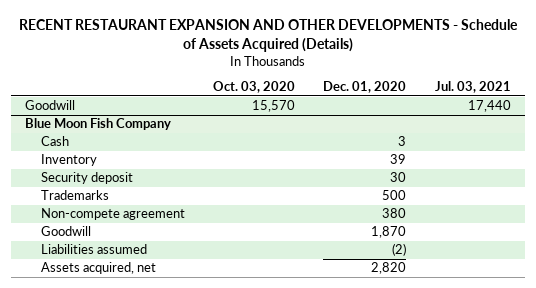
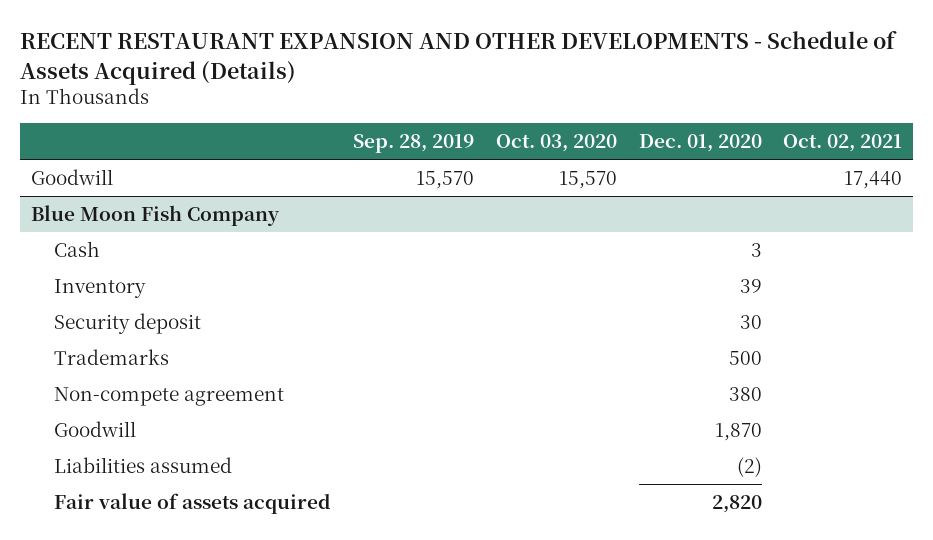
[434,81,511,94] Jul. 03, 2021 -> none
none -> [353,134,475,154] Sep. 28, 2019
none -> [783,134,903,153] Oct. 02, 2021
[40,262,156,275] Assets acquired, net -> [54,493,332,515] Fair value of assets acquired

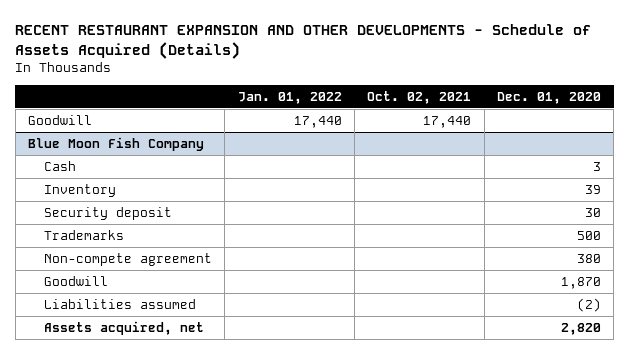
[353,134,475,154] Sep. 28, 2019 -> none
[495,134,617,153] Oct. 03, 2020 -> none
none -> [237,91,342,104] Jan. 01, 2022
[54,493,332,515] Fair value of assets acquired -> [44,320,205,335] Assets acquired, net

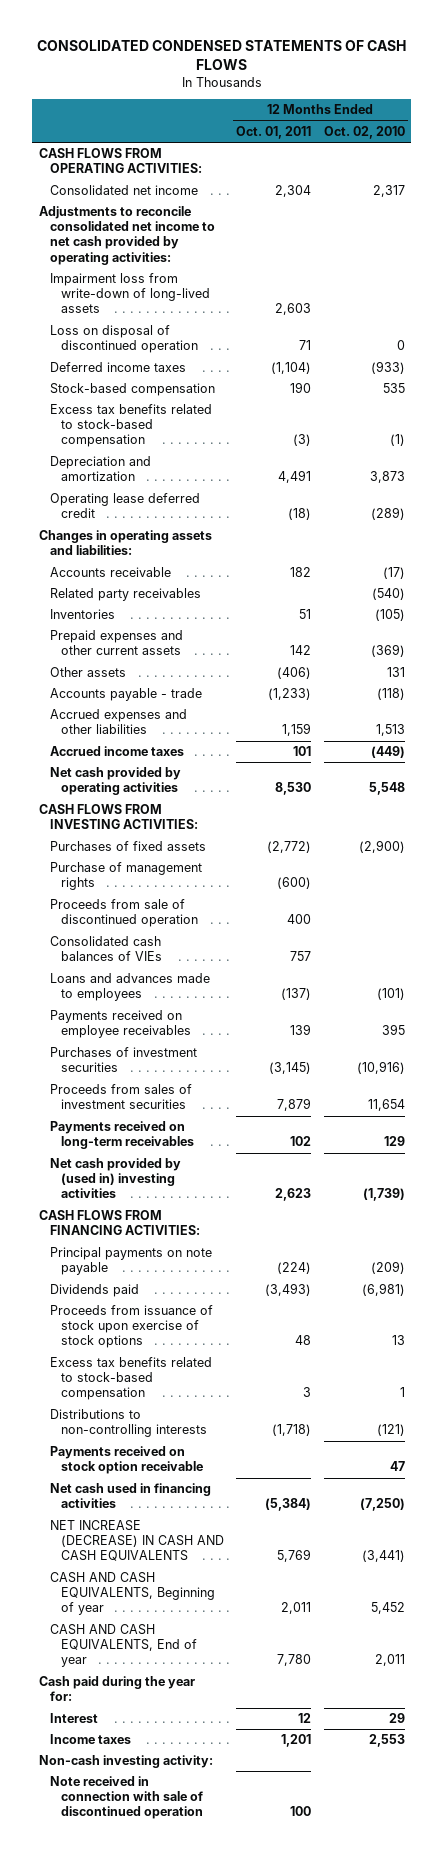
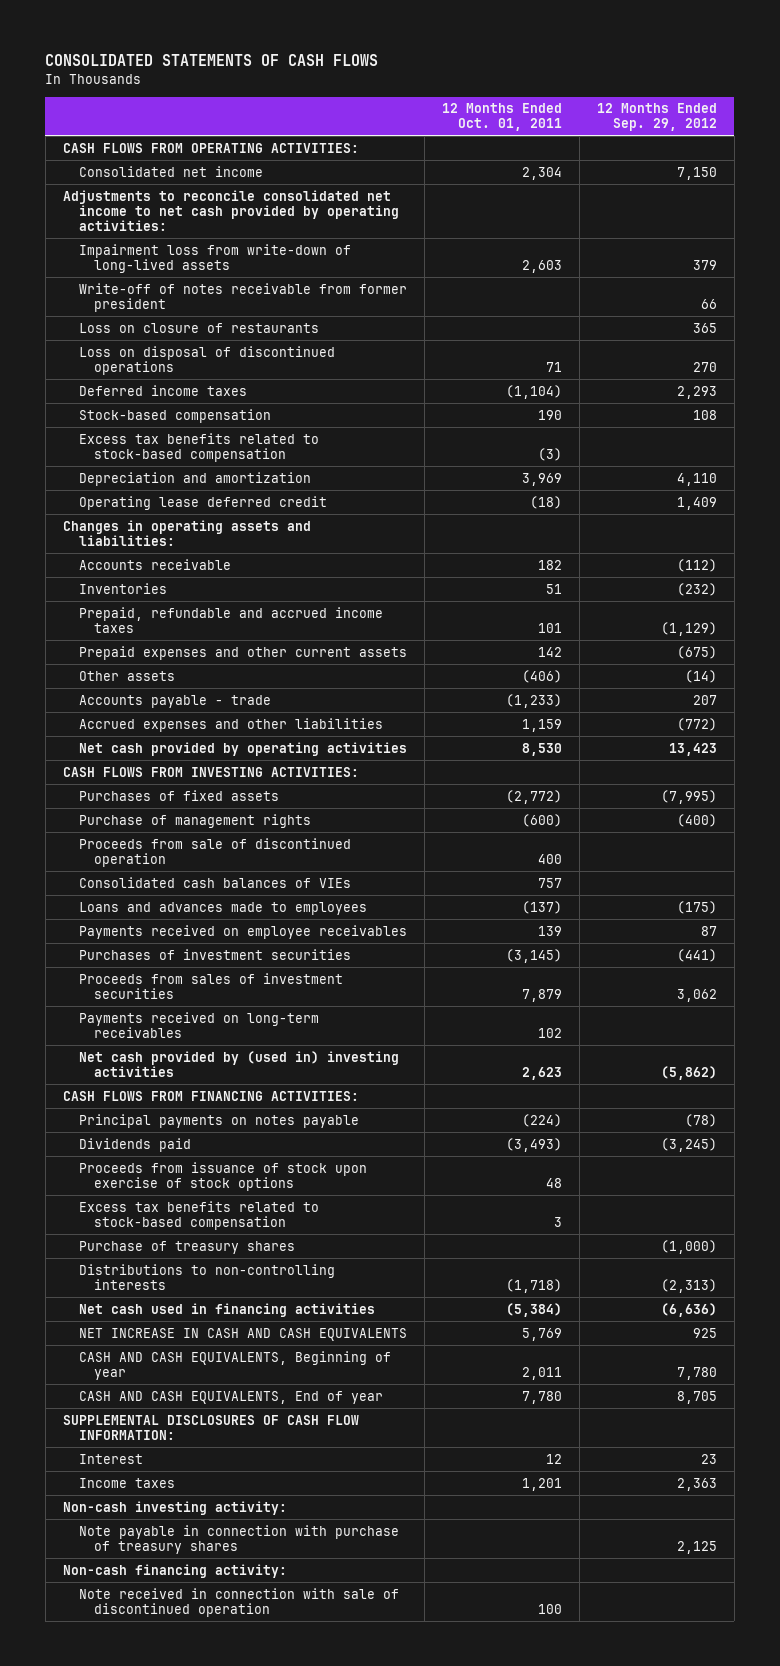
[36,40,406,71] CONSOLIDATED CONDENSED STATEMENTS OF CASH FLOWS -> [45,53,379,66] CONSOLIDATED STATEMENTS OF CASH FLOWS
[323,125,405,139] Oct. 02, 2010 -> none
none -> [596,103,717,132] 12 Months Ended Sep. 29, 2012
none -> [78,282,407,312] Write-off of notes receivable from former president
none -> [78,322,319,333] Loss on closure of restaurants
[49,325,198,354] Loss on disposal of discontinued operation -> [78,345,335,375] Loss on disposal of discontinued operations
[278,470,312,484] 4,491 -> [521,472,562,486] 3,969
[49,588,201,602] Related party receivables -> none
none -> [78,606,383,633] Prepaid, refundable and accrued income taxes
[49,746,184,757] Accrued income taxes -> none
[49,1247,212,1276] Principal payments on note payable -> [78,1113,359,1128] Principal payments on notes payable
none -> [78,1240,295,1254] Purchase of treasury shares
[49,1446,203,1475] Payments received on stock option receivable -> none
[49,1520,224,1562] NET INCREASE (DECREASE) IN CASH AND CASH EQUIVALENTS -> [78,1327,407,1341] NET INCREASE IN CASH AND CASH EQUIVALENTS
[38,1676,195,1702] Cash paid during the year for: -> none
none -> [62,1414,359,1440] SUPPLEMENTAL DISCLOSURES OF CASH FLOW INFORMATION:
none -> [78,1524,399,1554] Note payable in connection with purchase of treasury shares
none -> [62,1563,287,1578] Non-cash financing activity:

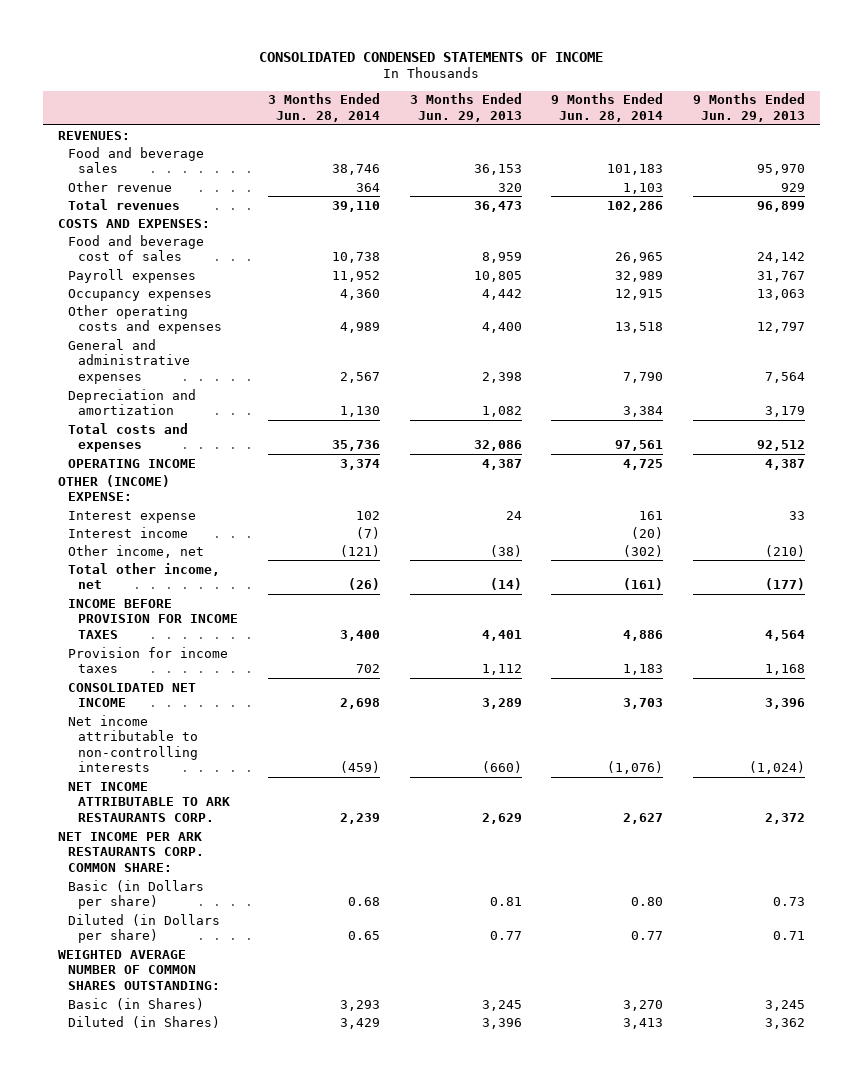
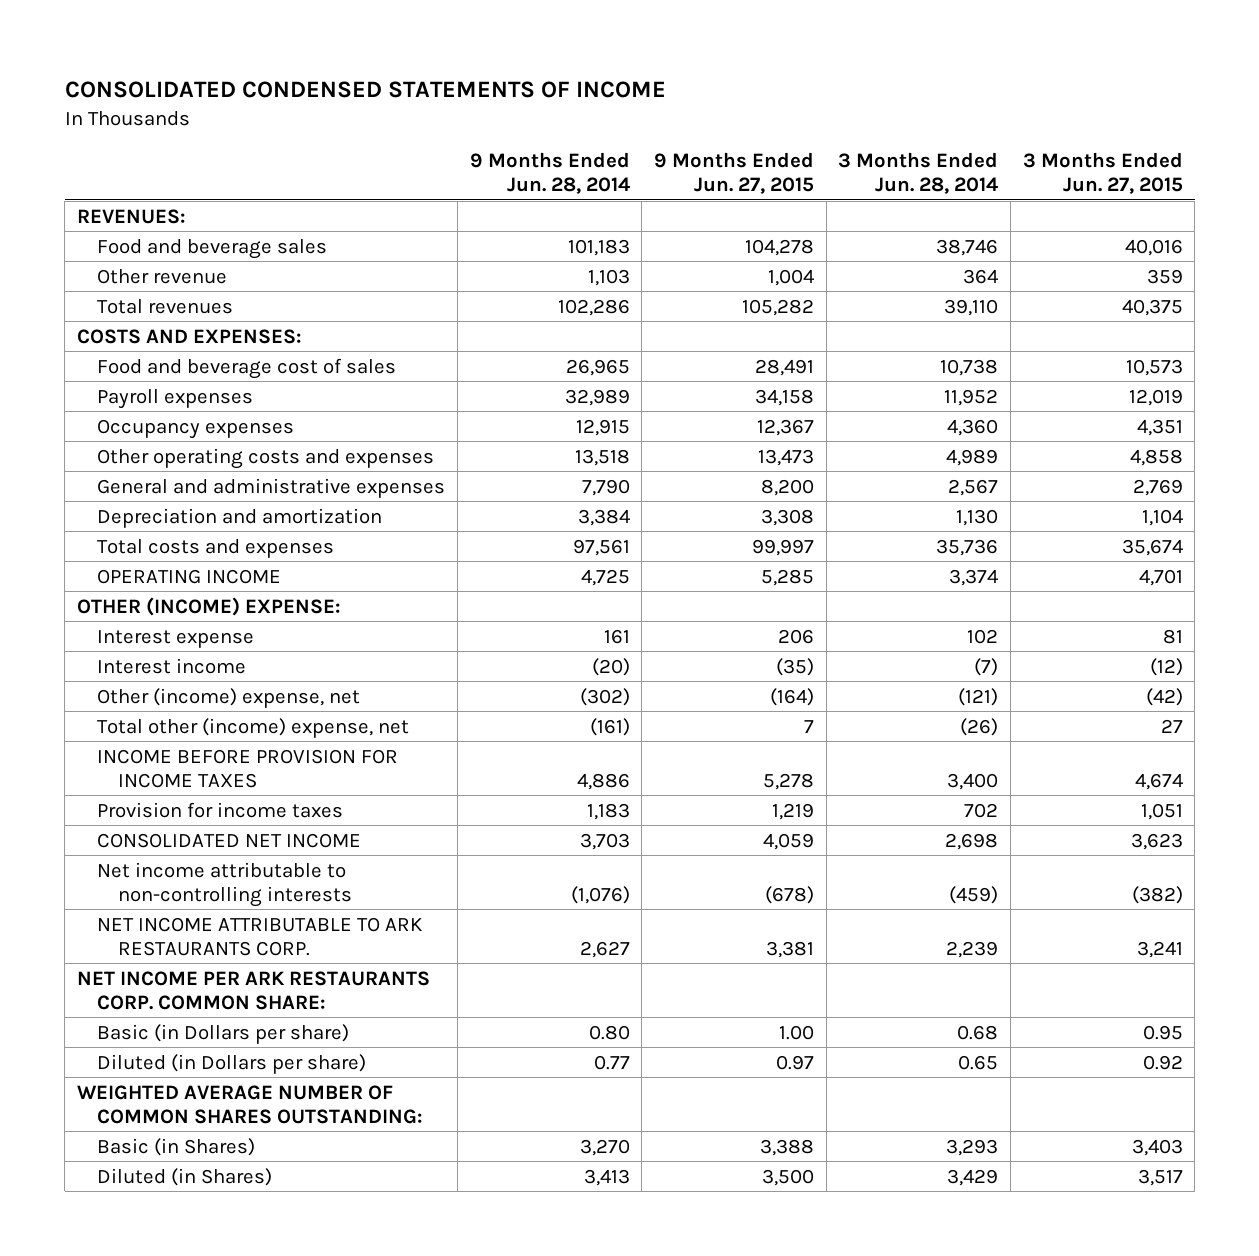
[409,93,522,122] 3 Months Ended Jun. 29, 2013 -> none
[693,93,806,122] 9 Months Ended Jun. 29, 2013 -> none
none -> [653,151,814,194] 9 Months Ended Jun. 27, 2015
none -> [1022,151,1183,194] 3 Months Ended Jun. 27, 2015
[67,544,204,558] Other income, net -> [97,687,361,708] Other (income) expense, net
[67,562,220,590] Total other income, net -> [97,717,410,738] Total other (income) expense, net

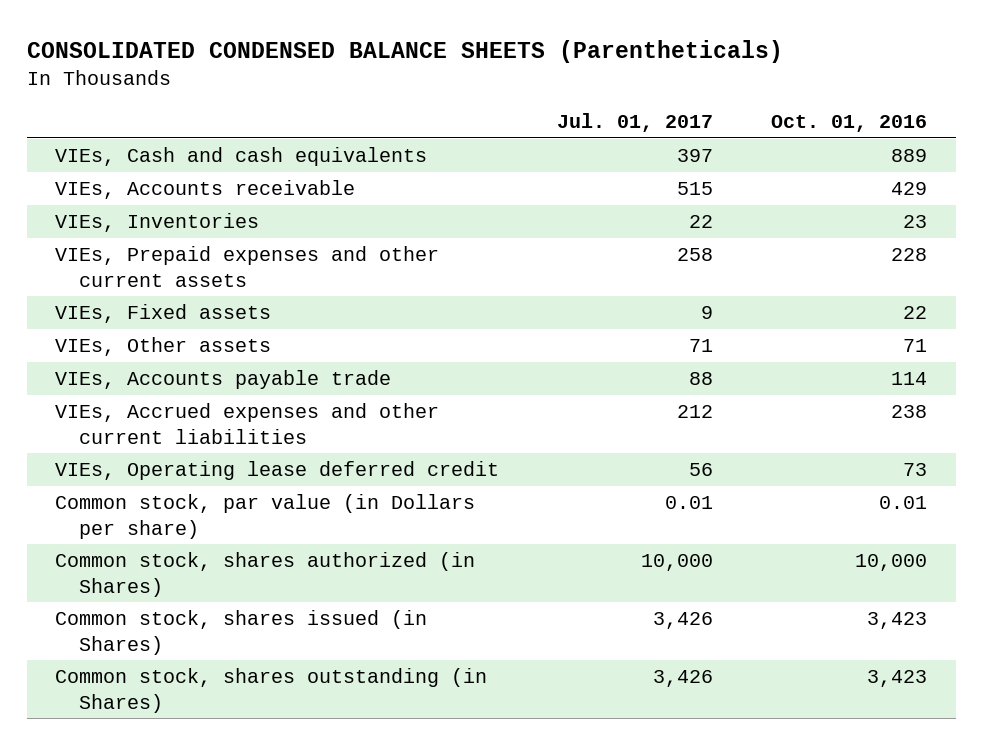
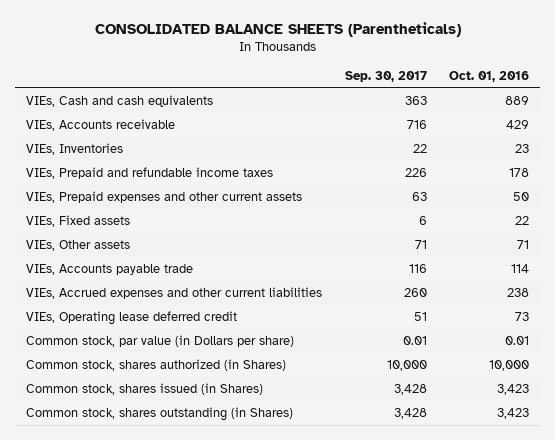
[26,39,783,63] CONSOLIDATED CONDENSED BALANCE SHEETS (Parentheticals) -> [94,22,461,38] CONSOLIDATED BALANCE SHEETS (Parentheticals)
[557,112,714,132] Jul. 01, 2017 -> none
none -> [344,71,427,83] Sep. 30, 2017
none -> [26,167,274,180] VIEs, Prepaid and refundable income taxes
[891,248,928,262] 228 -> [512,192,529,202] 50

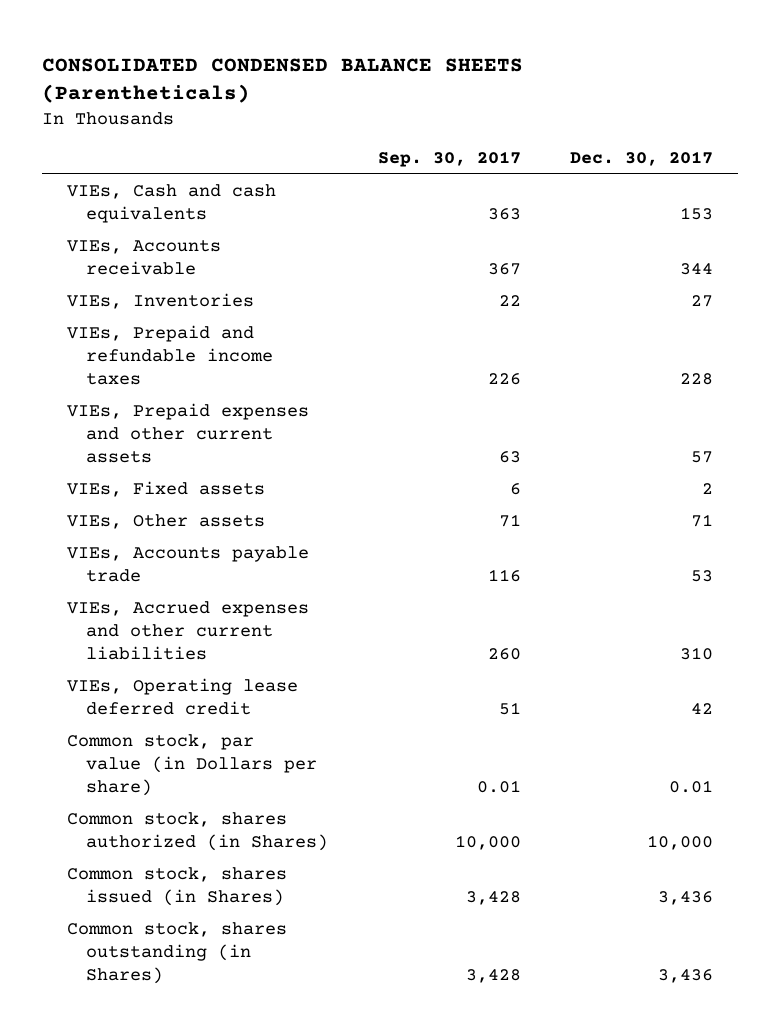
[94,22,461,38] CONSOLIDATED BALANCE SHEETS (Parentheticals) -> [42,57,524,104] CONSOLIDATED CONDENSED BALANCE SHEETS (Parentheticals)
[448,71,529,83] Oct. 01, 2016 -> none
none -> [570,151,714,167] Dec. 30, 2017
[406,120,427,130] 716 -> [487,263,521,276] 367

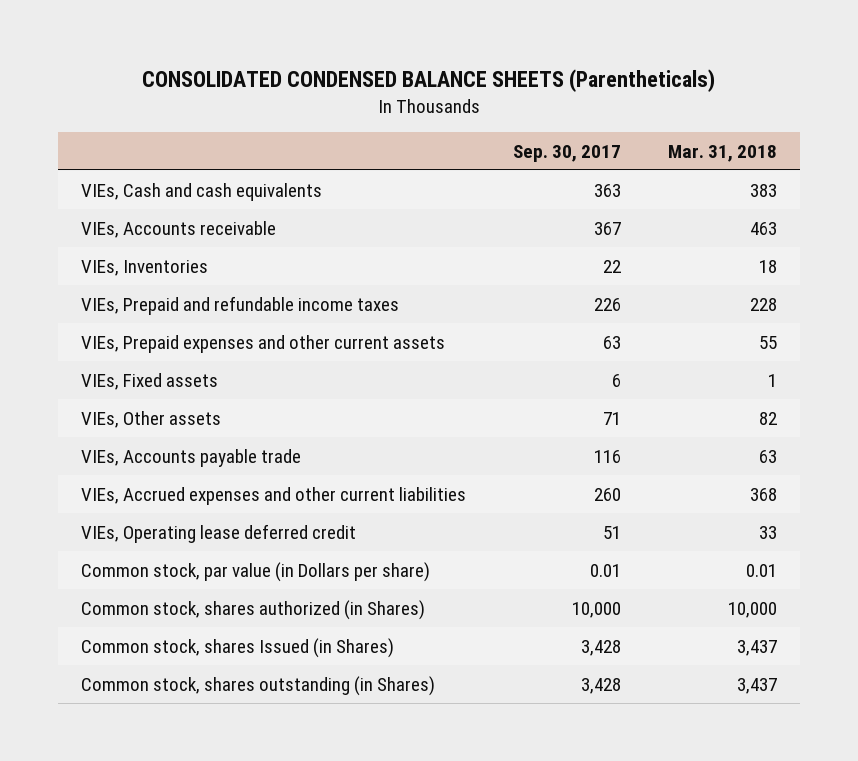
[570,151,714,167] Dec. 30, 2017 -> none
none -> [667,144,777,162] Mar. 31, 2018
[67,867,288,907] Common stock, shares issued (in Shares) -> [81,637,395,658] Common stock, shares Issued (in Shares)

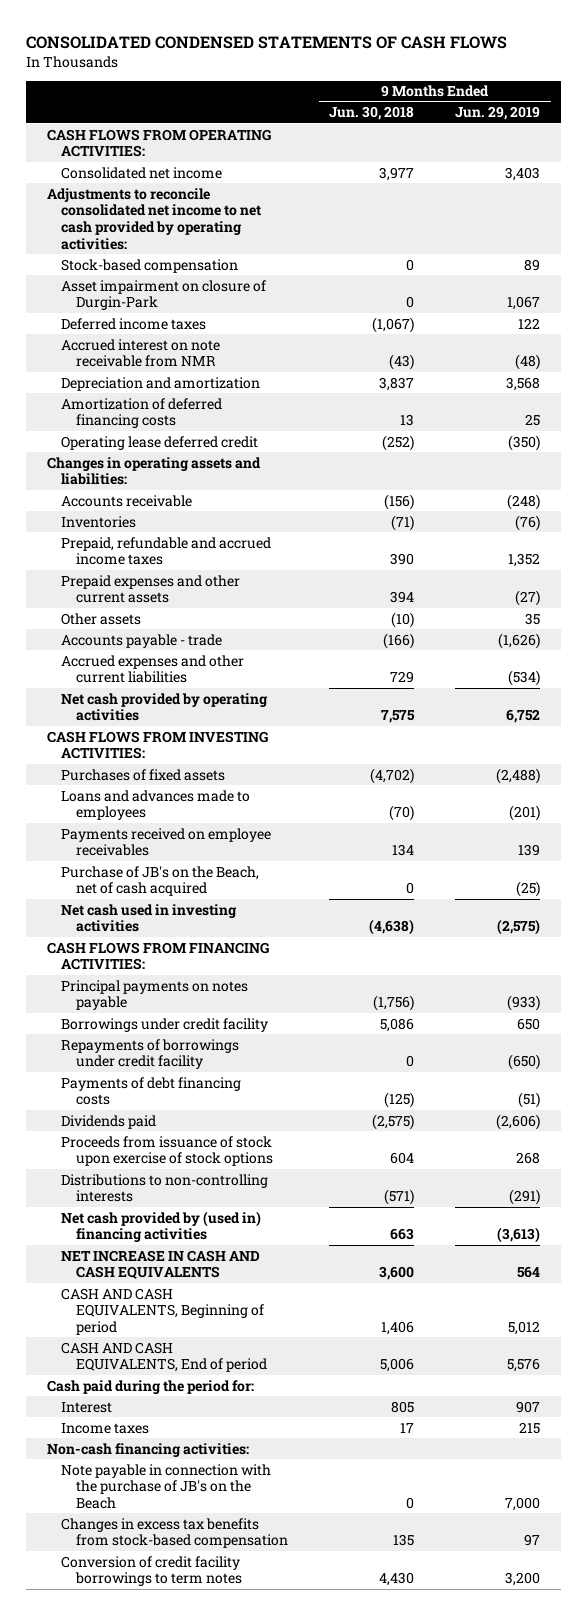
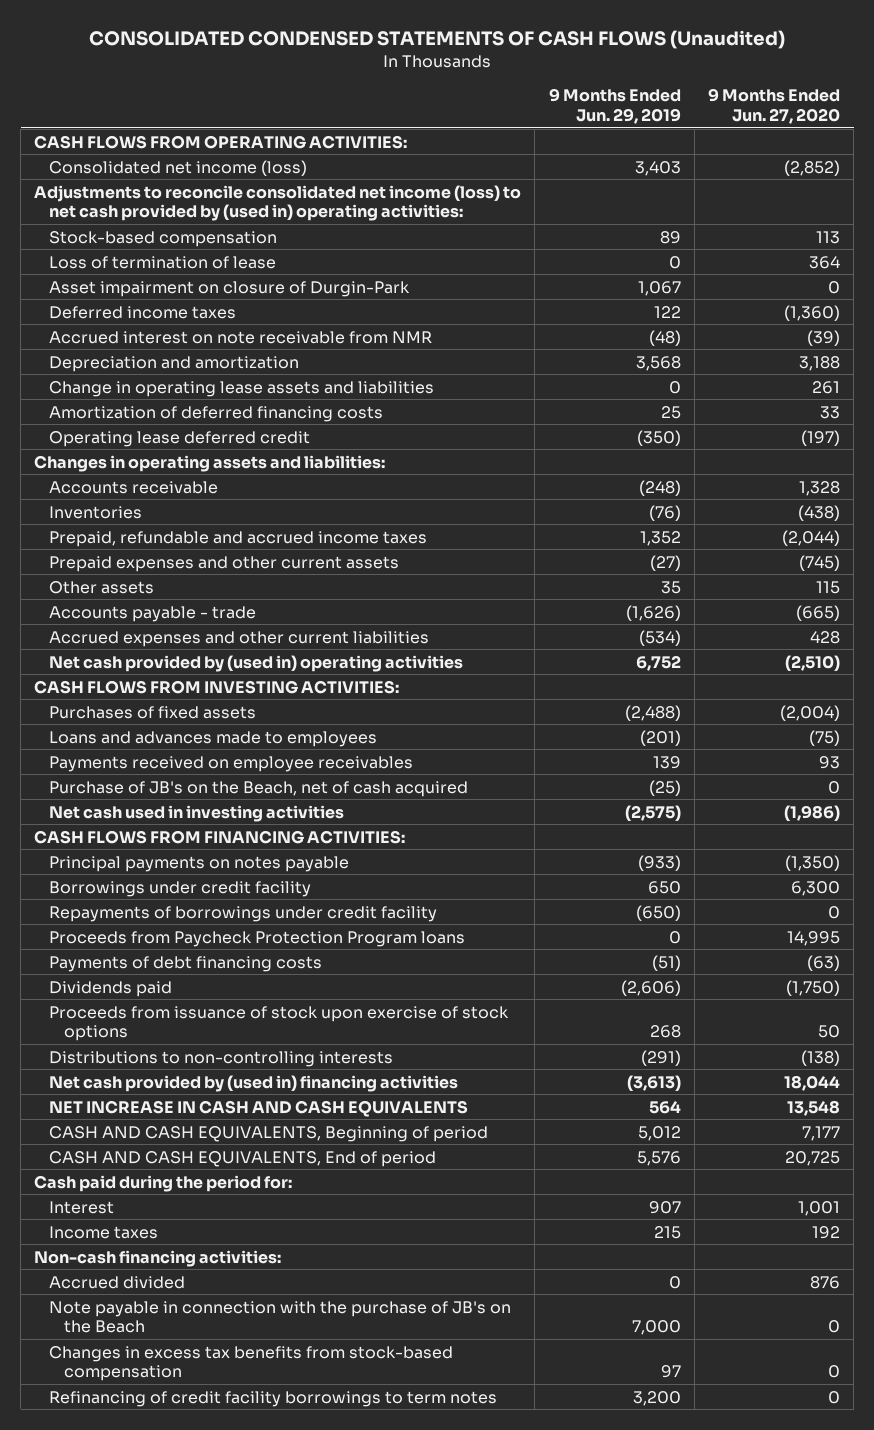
[26,35,508,49] CONSOLIDATED CONDENSED STATEMENTS OF CASH FLOWS -> [89,30,786,50] CONSOLIDATED CONDENSED STATEMENTS OF CASH FLOWS (Unaudited)
[329,106,415,121] Jun. 30, 2018 -> none
none -> [707,88,840,124] 9 Months Ended Jun. 27, 2020
[61,166,223,179] Consolidated net income -> [49,159,308,176] Consolidated net income (loss)
[47,187,262,250] Adjustments to reconcile consolidated net income to net cash provided by operating activities: -> [34,184,522,222] Adjustments to reconcile consolidated net income (loss) to net cash provided by (used in) operating activities:
none -> [49,255,277,269] Loss of termination of lease
none -> [49,380,435,397] Change in operating lease assets and liabilities
[61,692,269,722] Net cash provided by operating activities -> [49,654,464,672] Net cash provided by (used in) operating activities
none -> [49,930,466,947] Proceeds from Paycheck Protection Program loans
none -> [49,1275,186,1289] Accrued divided
[61,1555,242,1587] Conversion of credit facility borrowings to term notes -> [49,1390,498,1407] Refinancing of credit facility borrowings to term notes

